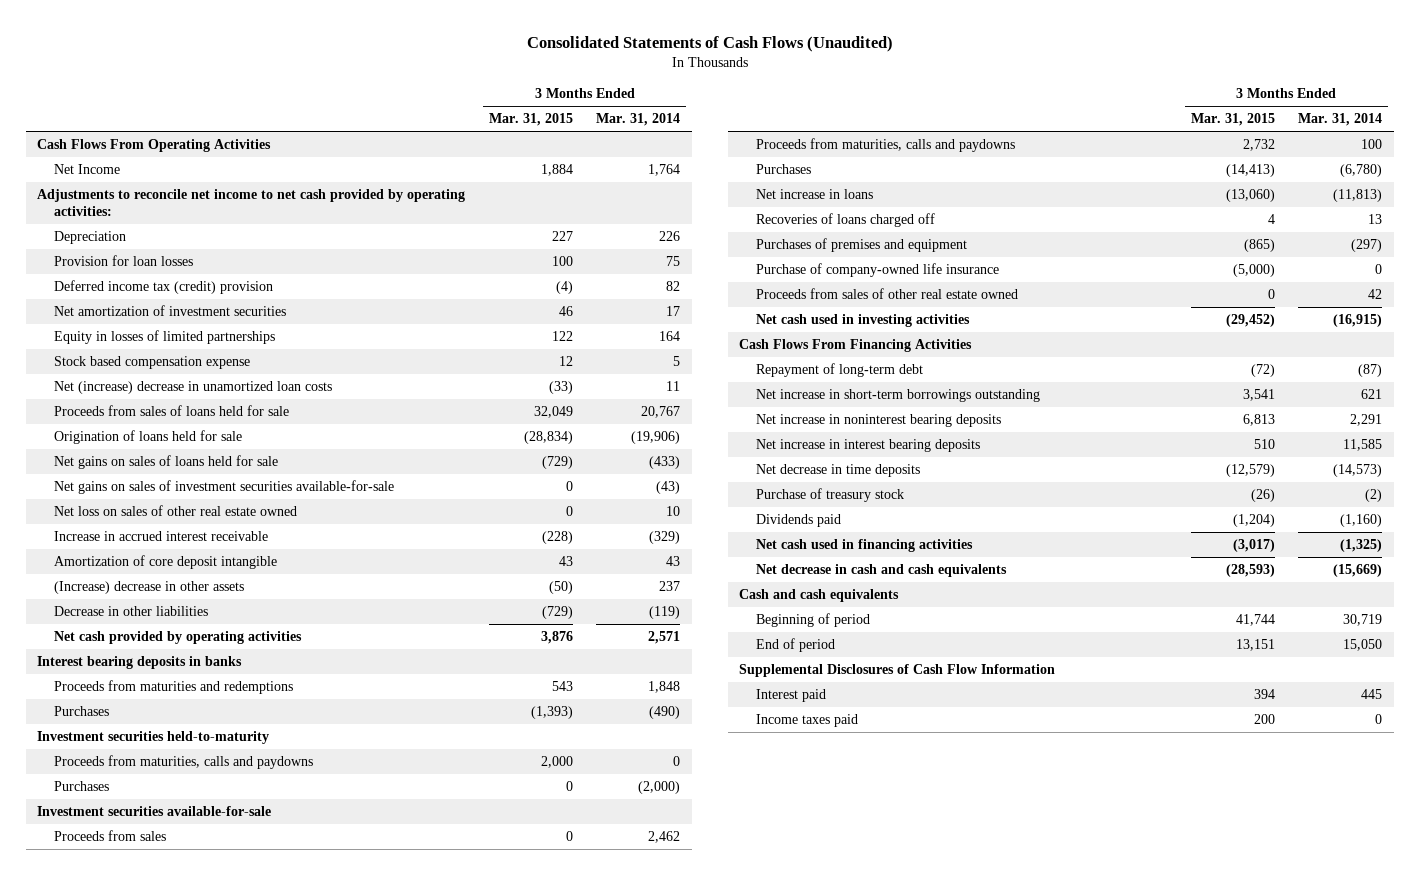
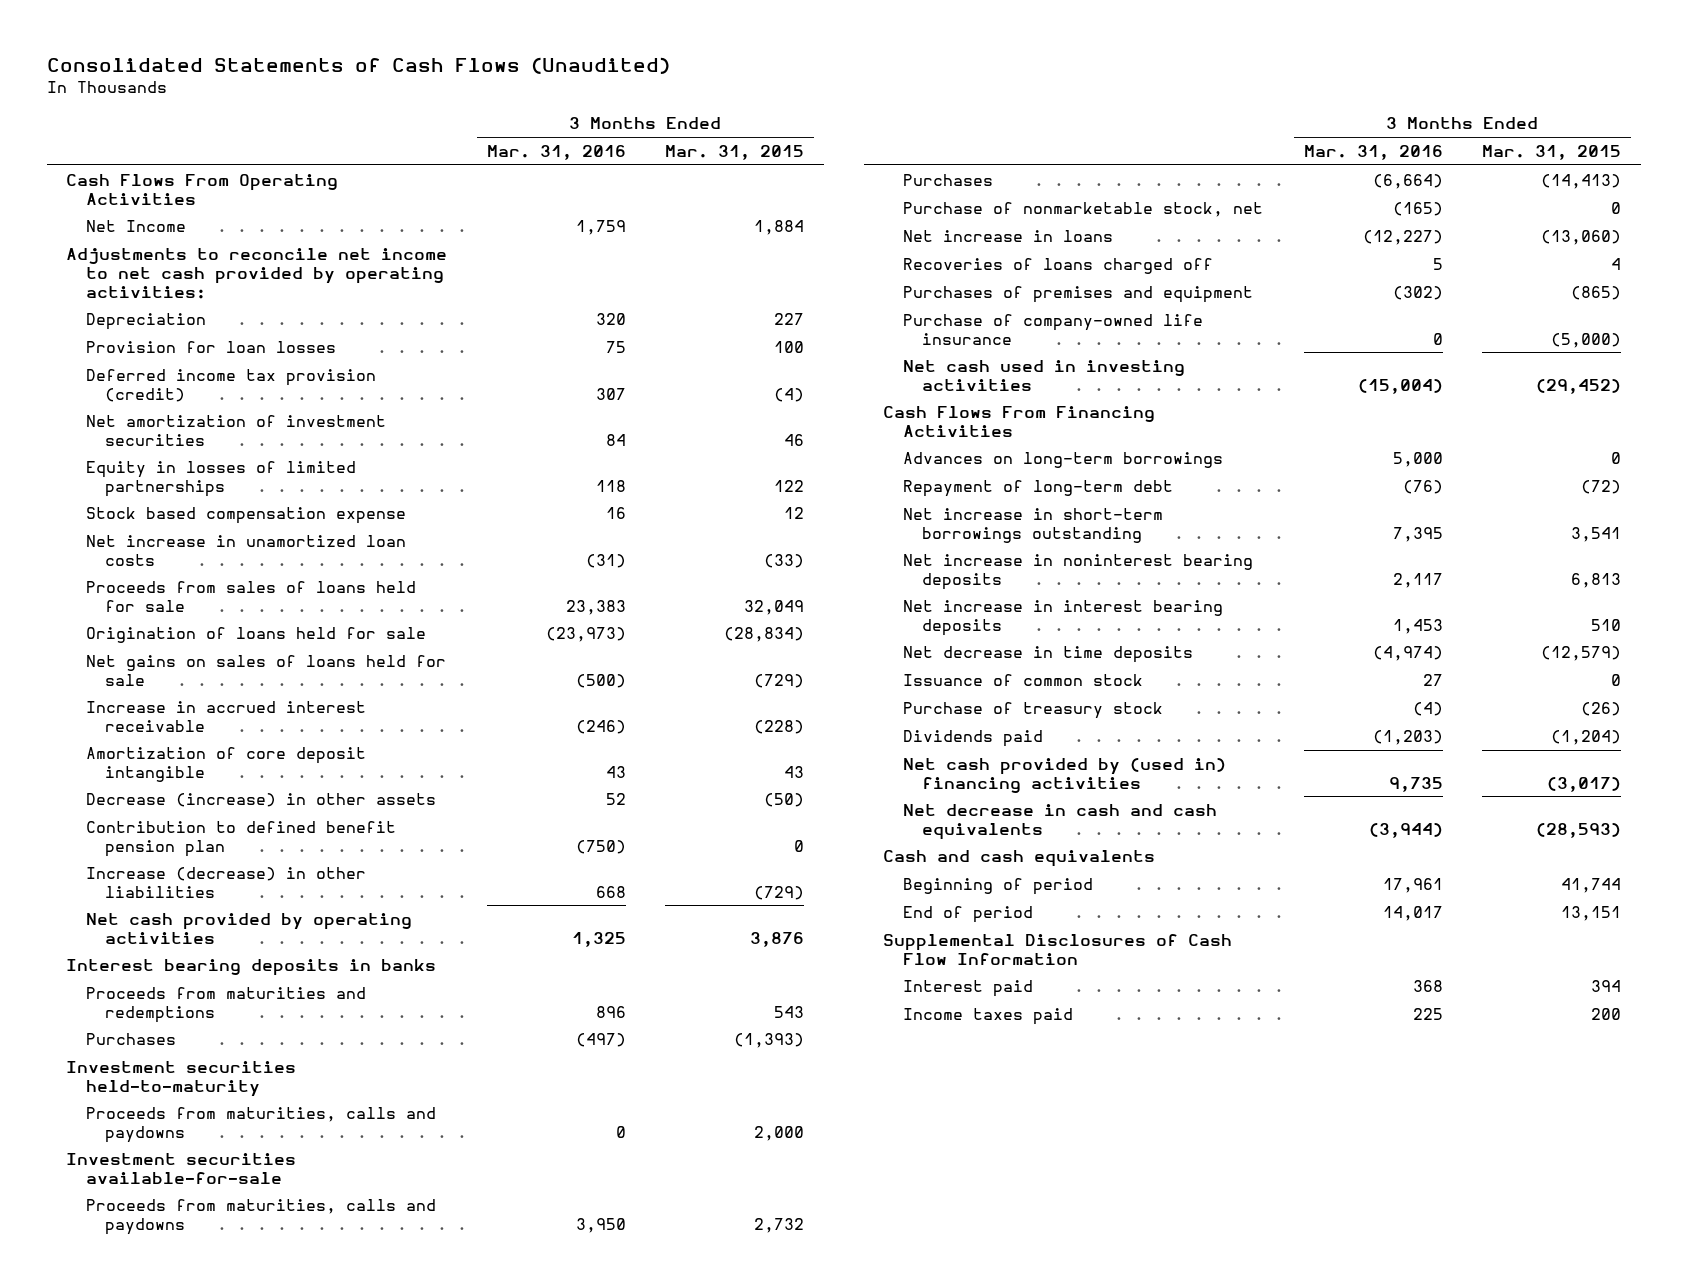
[596,113,681,127] Mar. 31, 2014 -> none
none -> [486,144,626,160] Mar. 31, 2016
[54,280,274,295] Deferred income tax (credit) provision -> [85,368,376,402] Deferred income tax provision (credit)
[54,381,333,395] Net (increase) decrease in unamortized loan costs -> [85,534,406,566] Net increase in unamortized loan costs
[54,480,395,495] Net gains on sales of investment securities available-for-sale -> none
[54,505,298,517] Net loss on sales of other real estate owned -> none
[54,581,245,595] (Increase) decrease in other assets -> [85,792,436,807] Decrease (increase) in other assets
none -> [85,820,396,857] Contribution to defined benefit pension plan
[54,606,209,617] Decrease in other liabilities -> [85,866,366,898] Increase (decrease) in other liabilities
[54,781,110,792] Purchases -> none
[54,830,167,842] Proceeds from sales -> none
none -> [902,201,1263,217] Purchase of nonmarketable stock, net
[756,288,1019,300] Proceeds from sales of other real estate owned -> none
none -> [902,451,1223,468] Advances on long-term borrowings
none -> [902,673,1143,686] Issuance of common stock
[756,539,974,553] Net cash used in financing activities -> [902,757,1226,793] Net cash provided by (used in) financing activities

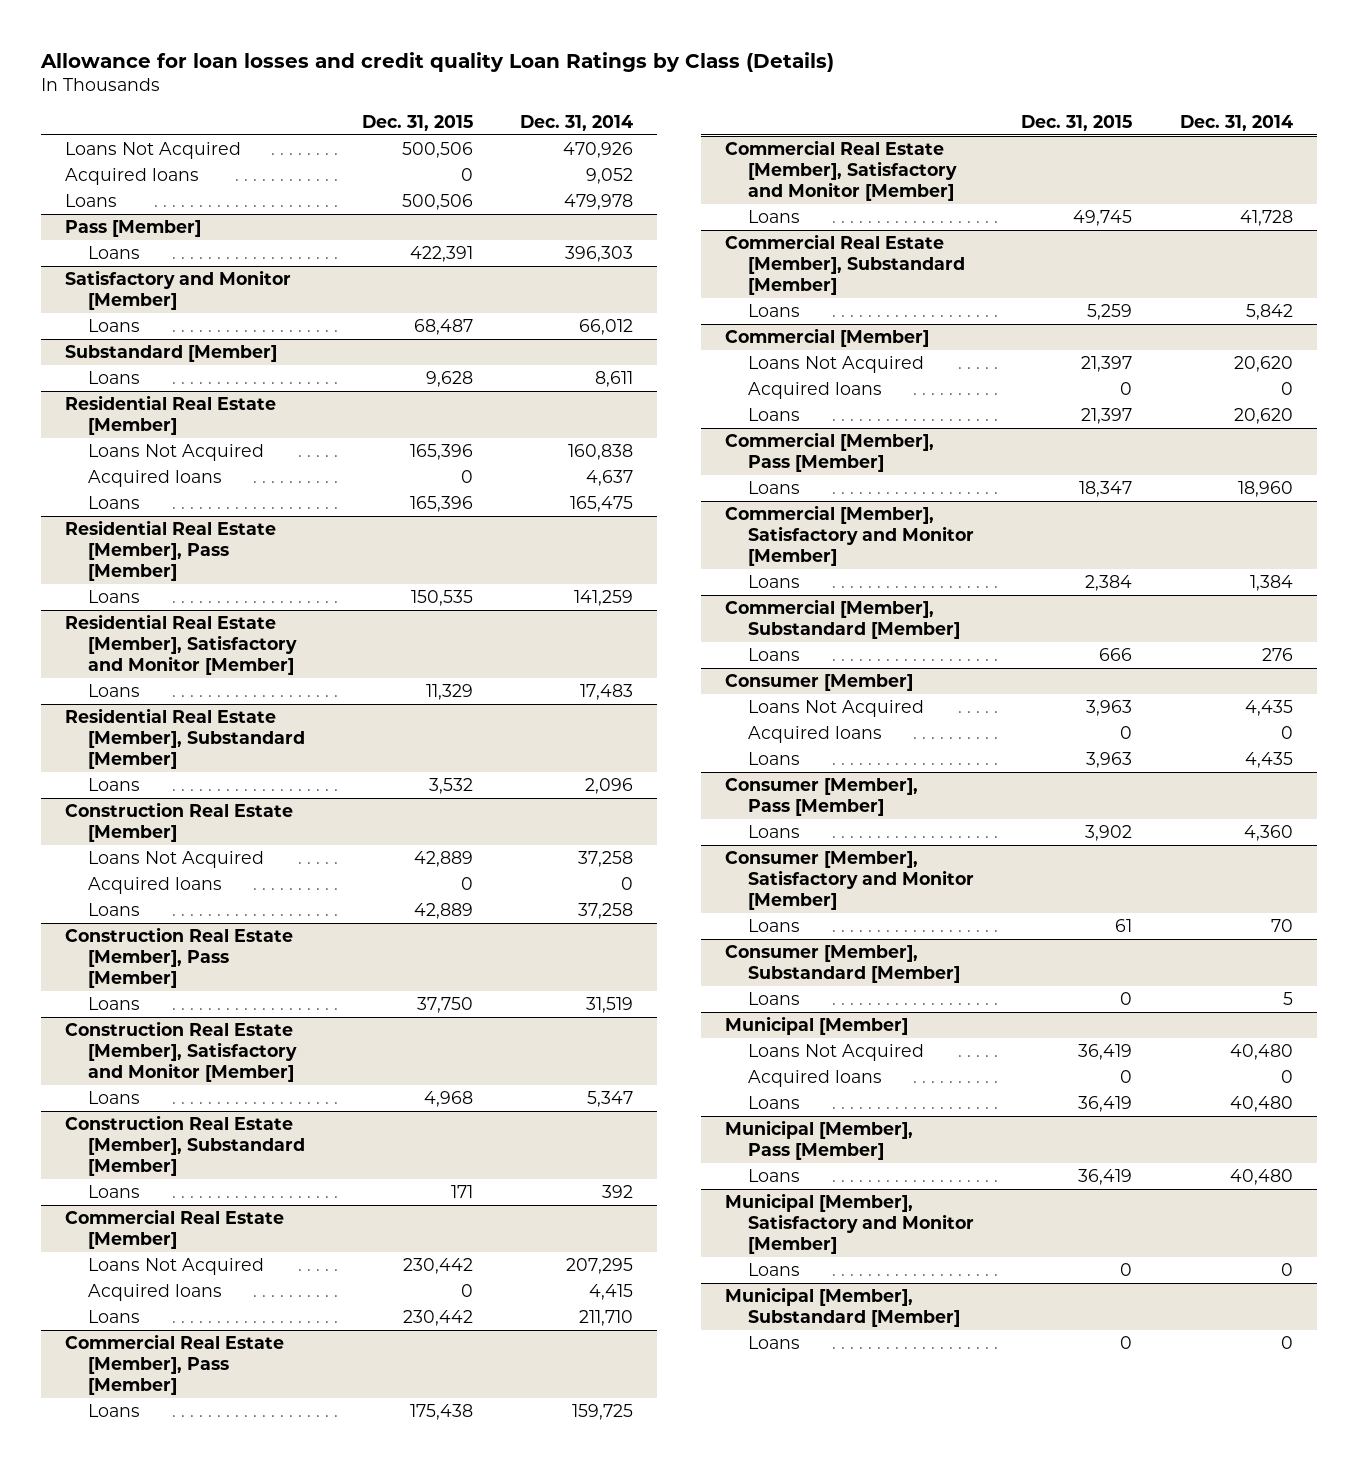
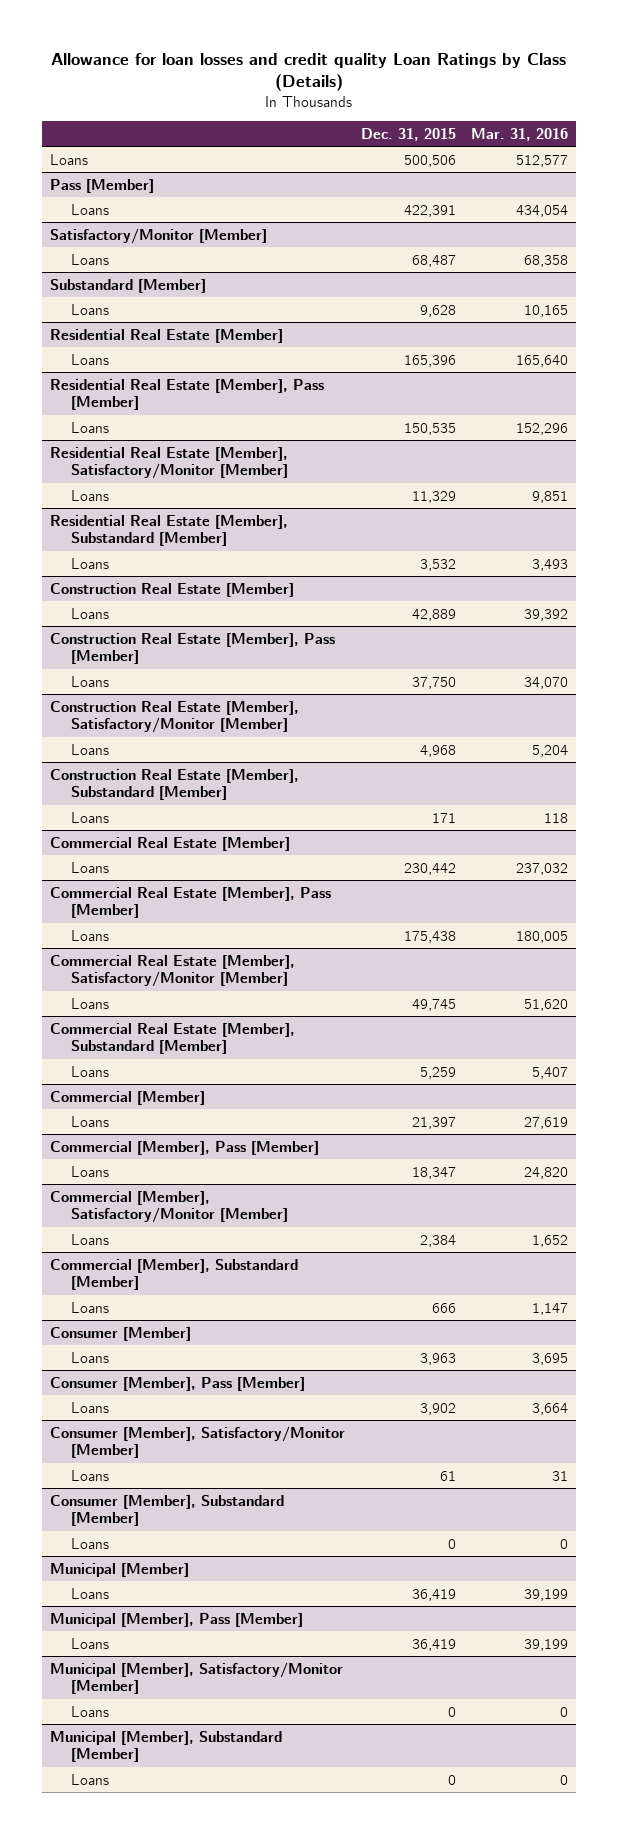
[520,114,634,131] Dec. 31, 2014 -> none
none -> [471,127,569,141] Mar. 31, 2016
[64,142,241,160] Loans Not Acquired -> none
[64,168,199,186] Acquired loans -> none
[64,270,291,310] Satisfactory and Monitor [Member] -> [50,227,268,244] Satisfactory/Monitor [Member]
[87,444,264,462] Loans Not Acquired -> none
[87,470,222,488] Acquired loans -> none
[64,614,297,675] Residential Real Estate [Member], Satisfactory and Monitor [Member] -> [50,446,289,480] Residential Real Estate [Member], Satisfactory/Monitor [Member]
[87,851,264,869] Loans Not Acquired -> none
[87,877,222,895] Acquired loans -> none
[64,1021,297,1082] Construction Real Estate [Member], Satisfactory and Monitor [Member] -> [50,700,300,734] Construction Real Estate [Member], Satisfactory/Monitor [Member]
[87,1258,264,1276] Loans Not Acquired -> none
[87,1284,222,1302] Acquired loans -> none
[724,140,957,201] Commercial Real Estate [Member], Satisfactory and Monitor [Member] -> [50,954,296,988] Commercial Real Estate [Member], Satisfactory/Monitor [Member]
[747,356,924,374] Loans Not Acquired -> none
[747,382,882,400] Acquired loans -> none
[724,505,974,566] Commercial [Member], Satisfactory and Monitor [Member] -> [50,1190,288,1224] Commercial [Member], Satisfactory/Monitor [Member]
[747,700,924,718] Loans Not Acquired -> none
[747,726,882,744] Acquired loans -> none
[724,851,974,910] Consumer [Member], Satisfactory and Monitor [Member] -> [50,1425,346,1459] Consumer [Member], Satisfactory/Monitor [Member]
[747,1044,924,1062] Loans Not Acquired -> none
[747,1070,882,1088] Acquired loans -> none
[724,1193,974,1254] Municipal [Member], Satisfactory and Monitor [Member] -> [50,1661,344,1695] Municipal [Member], Satisfactory/Monitor [Member]

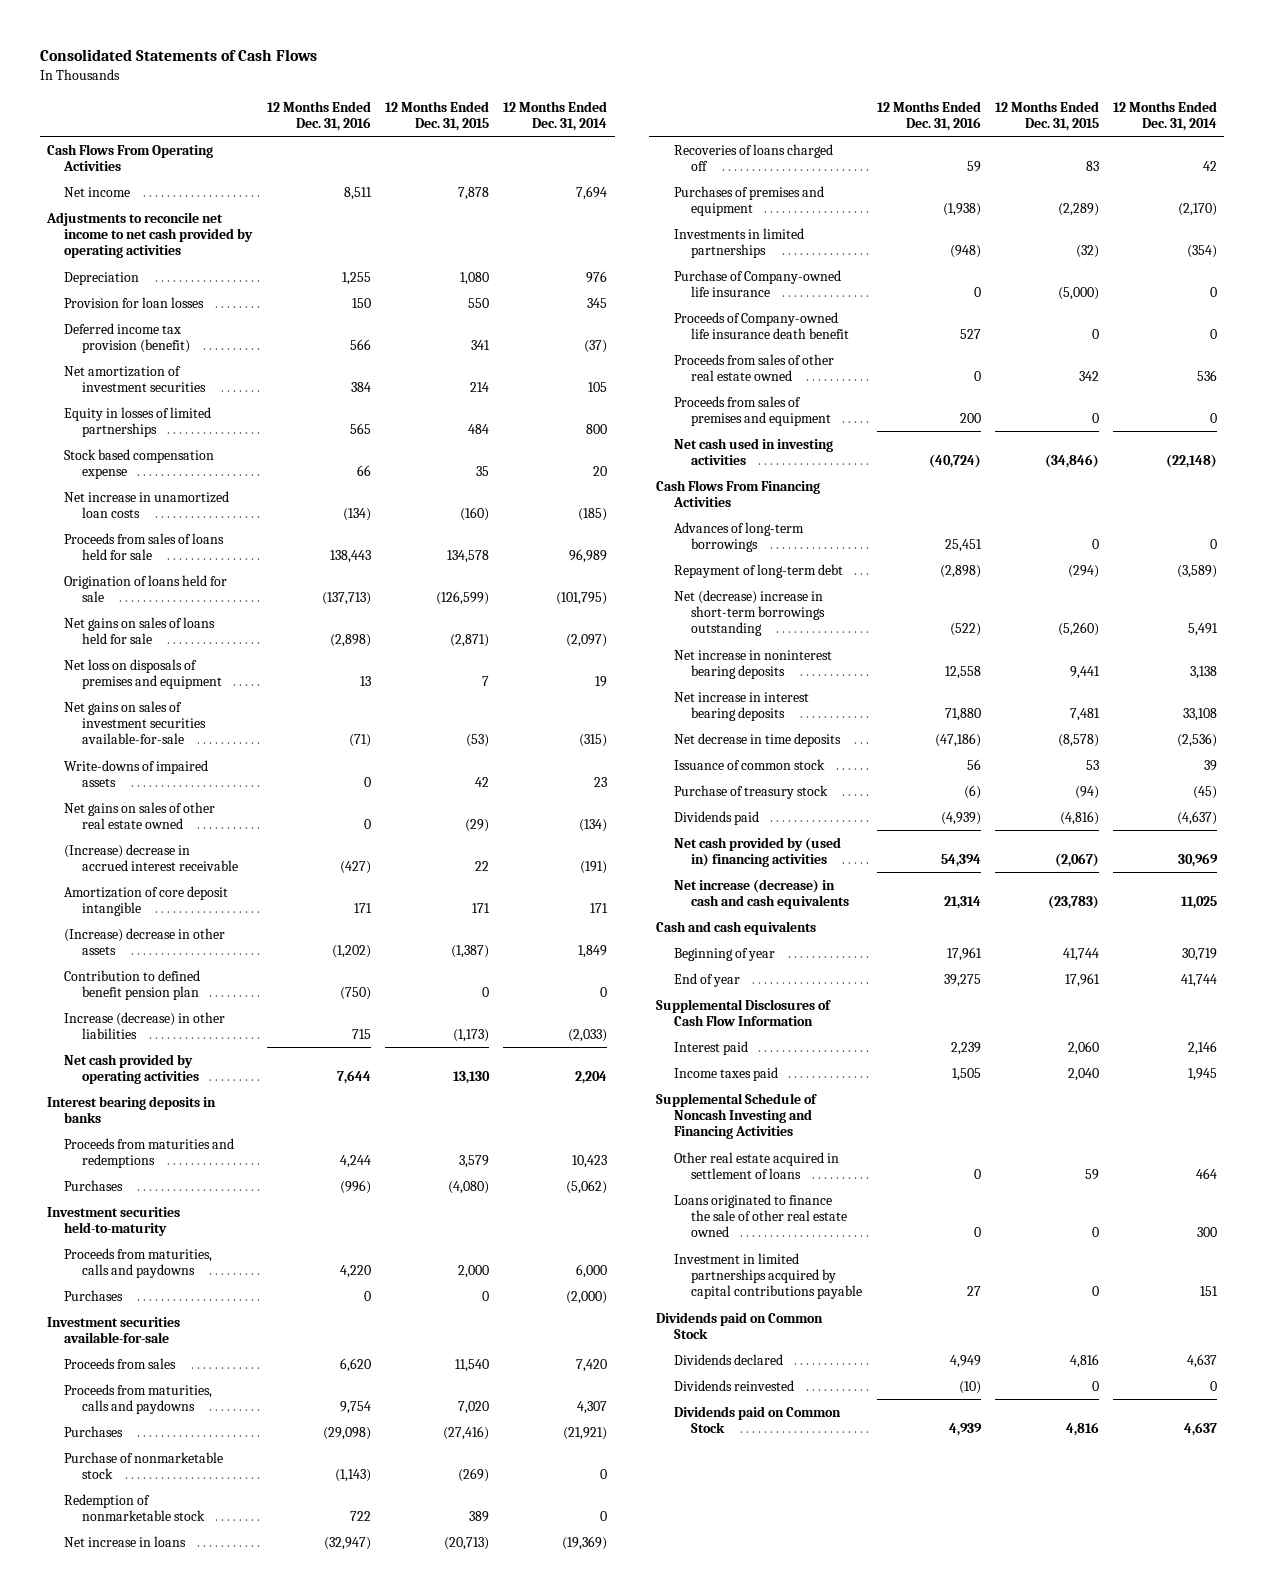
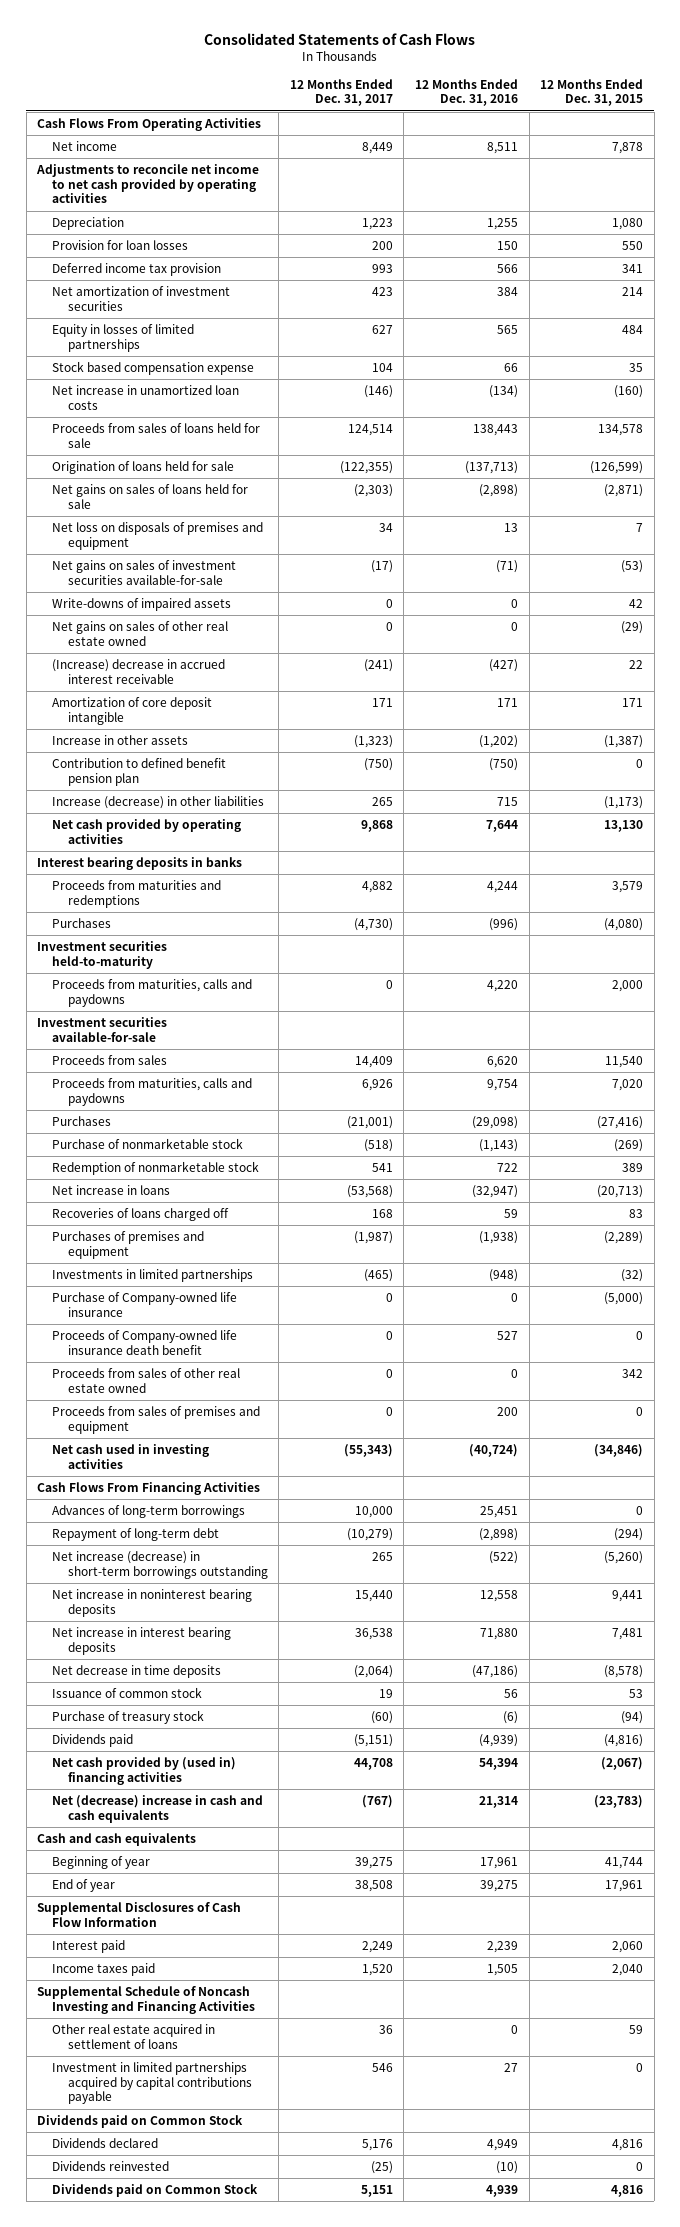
[503,100,608,131] 12 Months Ended Dec. 31, 2014 -> none
none -> [289,78,393,107] 12 Months Ended Dec. 31, 2017
[64,322,190,353] Deferred income tax provision (benefit) -> [52,263,222,277] Deferred income tax provision
[64,927,226,955] (Increase) decrease in other assets -> [52,735,189,746] Increase in other assets
[64,1289,124,1301] Purchases -> none
[673,589,826,637] Net (decrease) increase in short-term borrowings outstanding -> [52,1551,268,1579] Net increase (decrease) in short-term borrowings outstanding
[673,878,850,909] Net increase (decrease) in cash and cash equivalents -> [52,1795,264,1823] Net (decrease) increase in cash and cash equivalents
[673,1193,848,1238] Loans originated to finance the sale of other real estate owned -> none

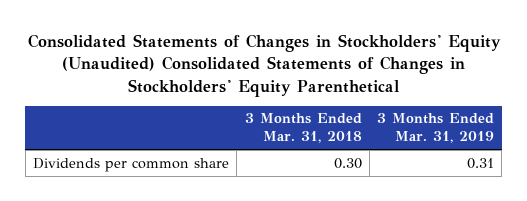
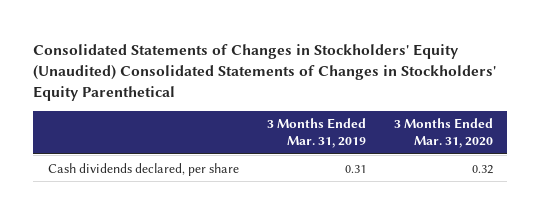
[244,113,362,144] 3 Months Ended Mar. 31, 2018 -> none
none -> [394,118,494,149] 3 Months Ended Mar. 31, 2020
[32,157,229,172] Dividends per common share -> [47,162,239,176] Cash dividends declared, per share

